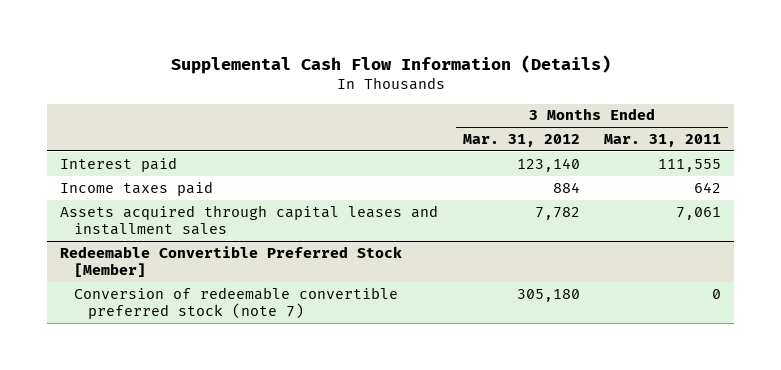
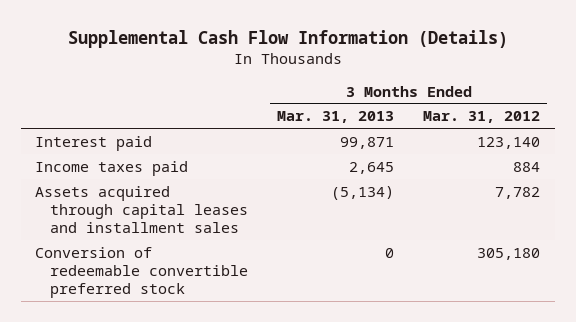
[604,133,722,147] Mar. 31, 2011 -> none
none -> [277,111,395,124] Mar. 31, 2013
[59,245,402,277] Redeemable Convertible Preferred Stock [Member] -> none
[73,286,398,319] Conversion of redeemable convertible preferred stock (note 7) -> [35,246,249,299] Conversion of redeemable convertible preferred stock

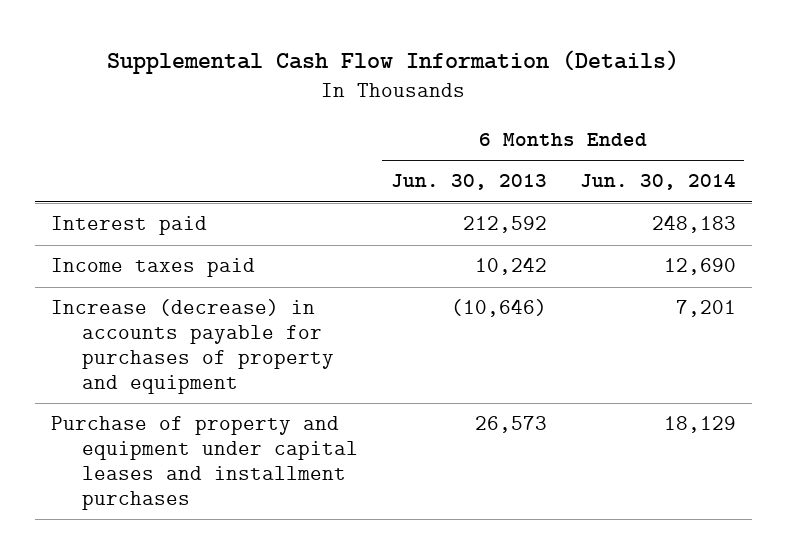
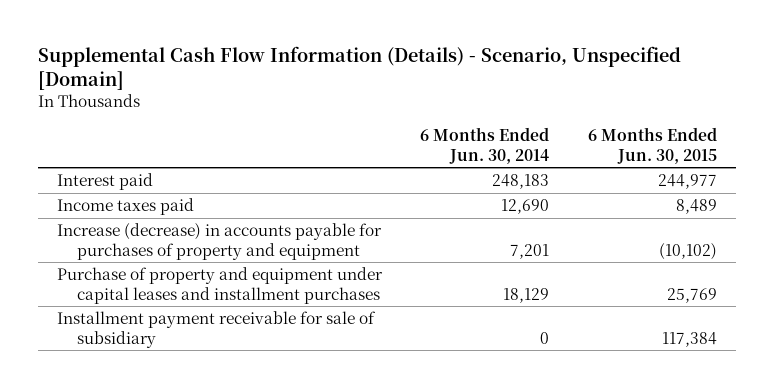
[107,49,680,74] Supplemental Cash Flow Information (Details) -> [37,46,681,91] Supplemental Cash Flow Information (Details) - Scenario, Unspecified [Domain]
[390,174,547,191] Jun. 30, 2013 -> none
none -> [587,127,717,164] 6 Months Ended Jun. 30, 2015
none -> [57,311,377,348] Installment payment receivable for sale of subsidiary

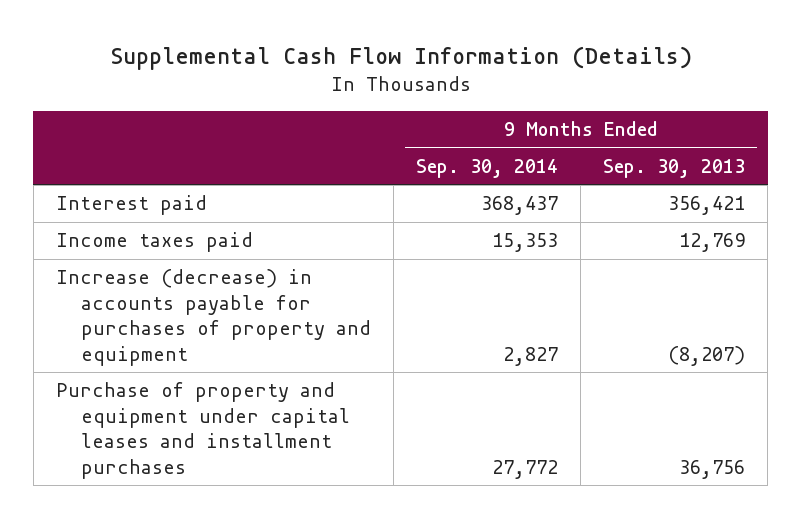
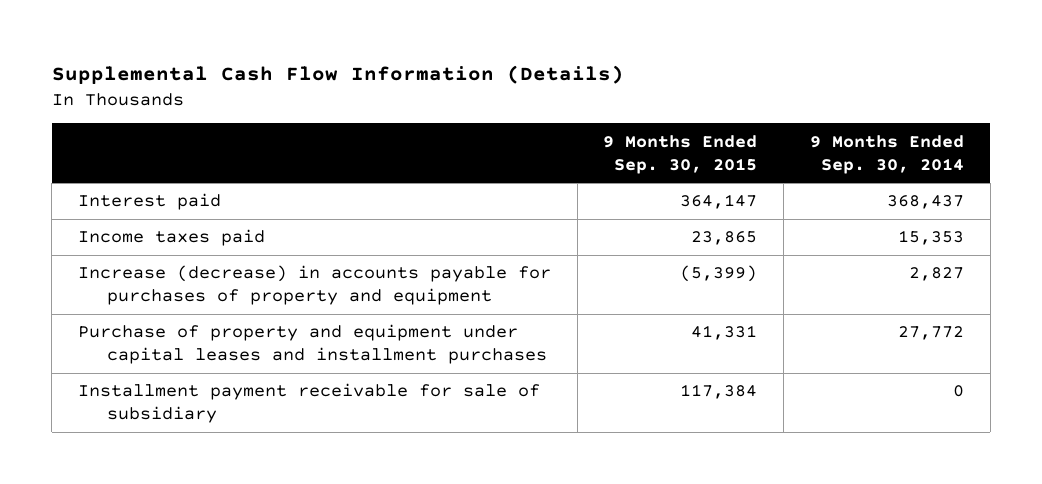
[603,158,746,178] Sep. 30, 2013 -> none
none -> [603,134,758,174] 9 Months Ended Sep. 30, 2015
none -> [77,383,540,424] Installment payment receivable for sale of subsidiary

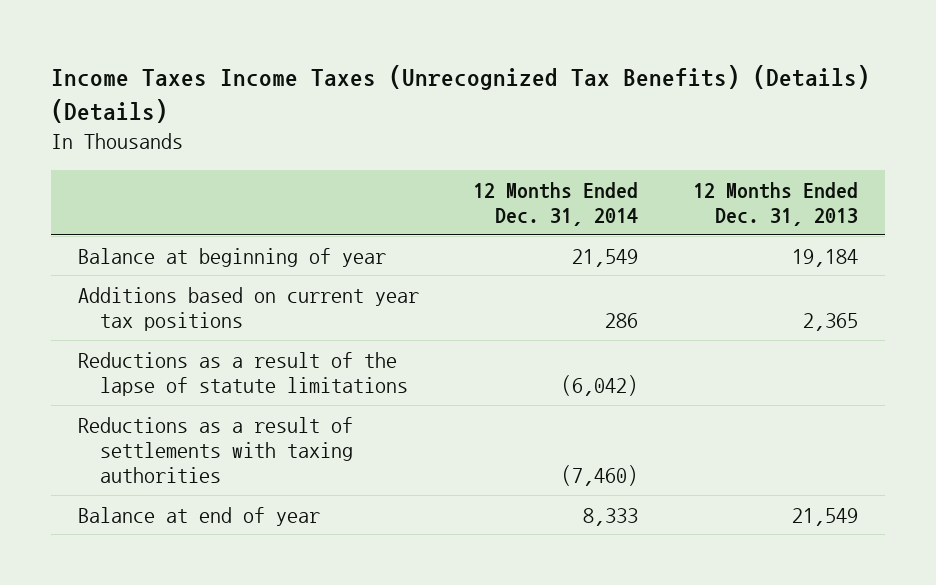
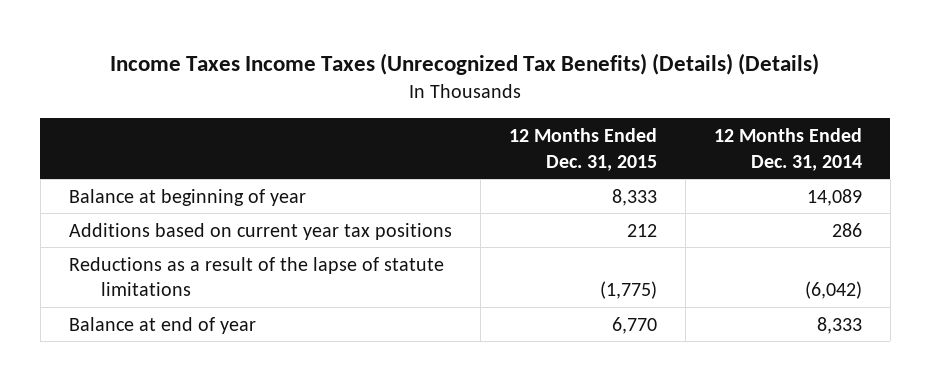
[692,181,858,227] 12 Months Ended Dec. 31, 2013 -> none
none -> [508,127,657,171] 12 Months Ended Dec. 31, 2015
[572,248,639,267] 21,549 -> [806,188,862,206] 14,089
[78,416,354,484] Reductions as a result of settlements with taxing authorities -> none

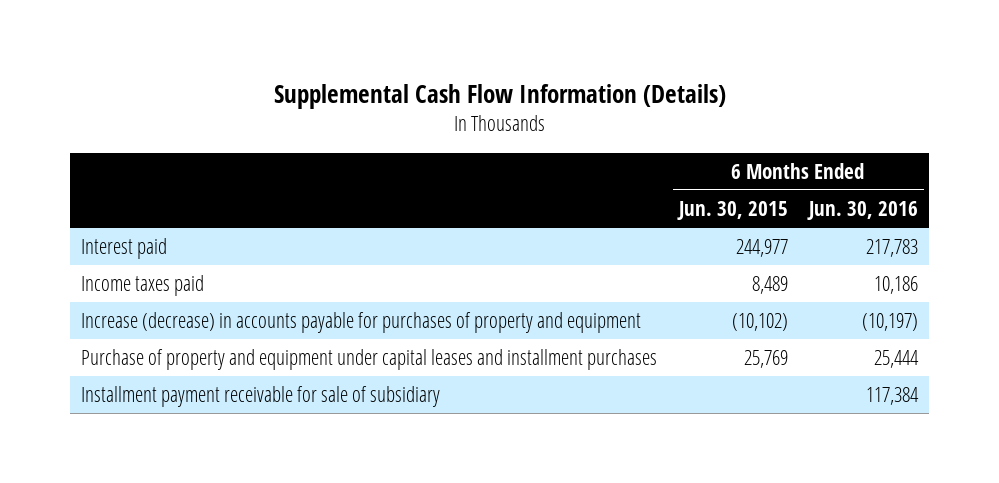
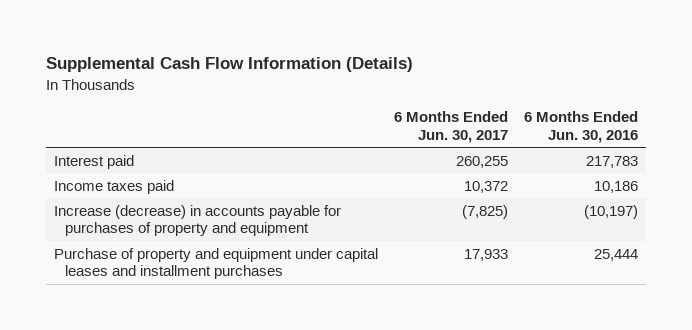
[676,201,788,221] Jun. 30, 2015 -> none
none -> [393,111,508,143] 6 Months Ended Jun. 30, 2017
[80,386,440,408] Installment payment receivable for sale of subsidiary -> none

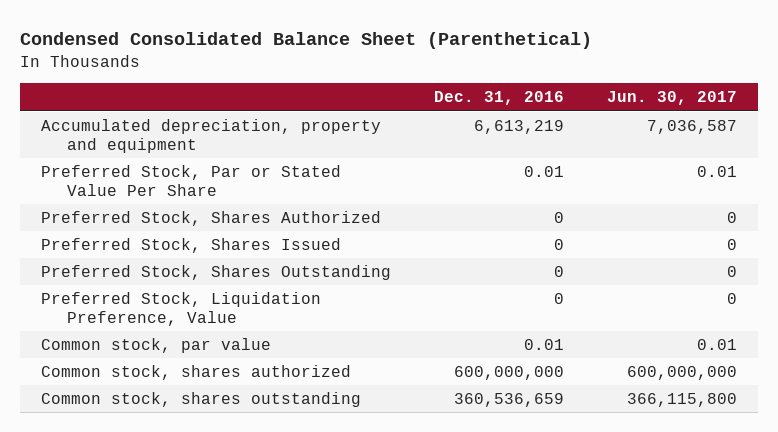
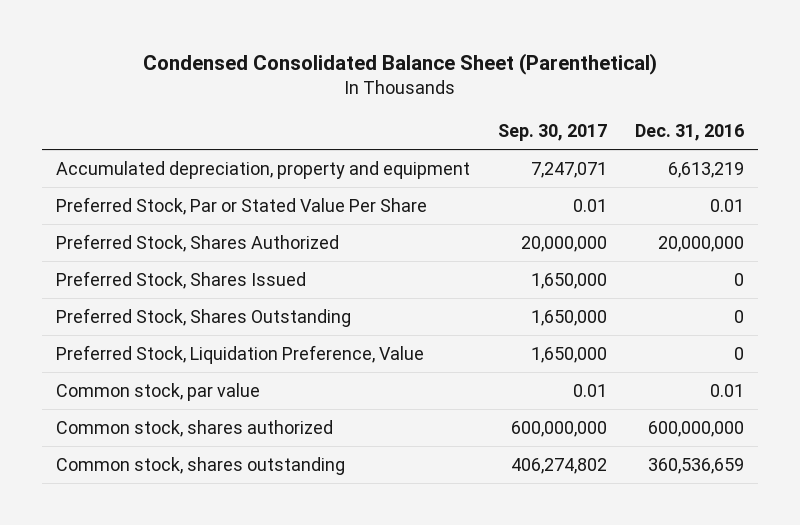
[606,91,737,106] Jun. 30, 2017 -> none
none -> [498,124,608,142] Sep. 30, 2017
[553,211,564,223] 0 -> [658,235,745,252] 20,000,000

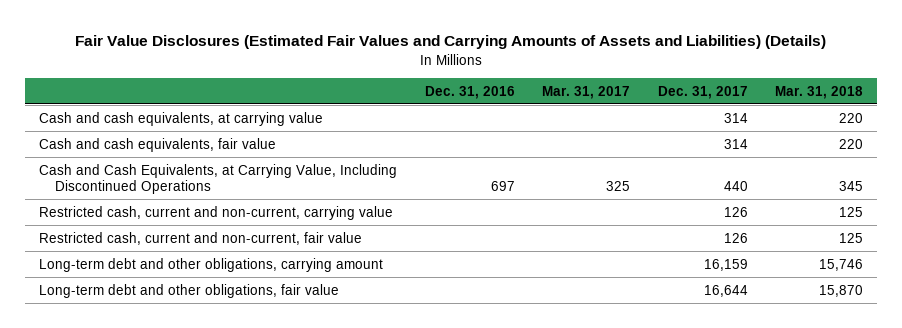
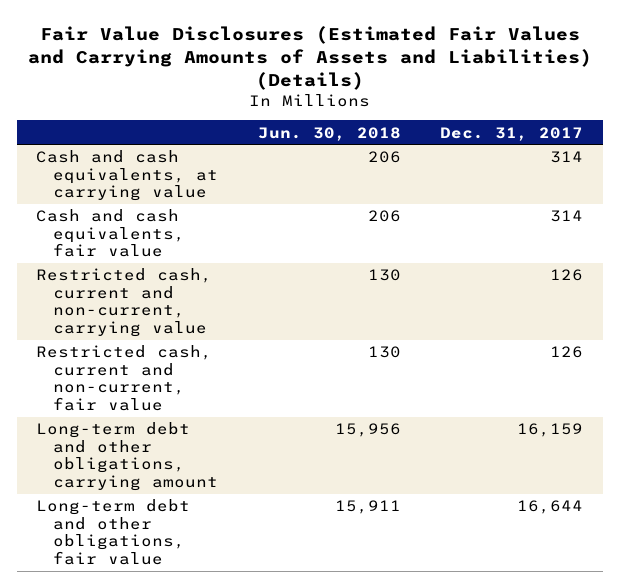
[424,85,515,99] Dec. 31, 2016 -> none
[542,85,631,99] Mar. 31, 2017 -> none
[775,85,864,99] Mar. 31, 2018 -> none
none -> [257,126,401,141] Jun. 30, 2018
[38,163,397,194] Cash and Cash Equivalents, at Carrying Value, Including Discontinued Operations -> none

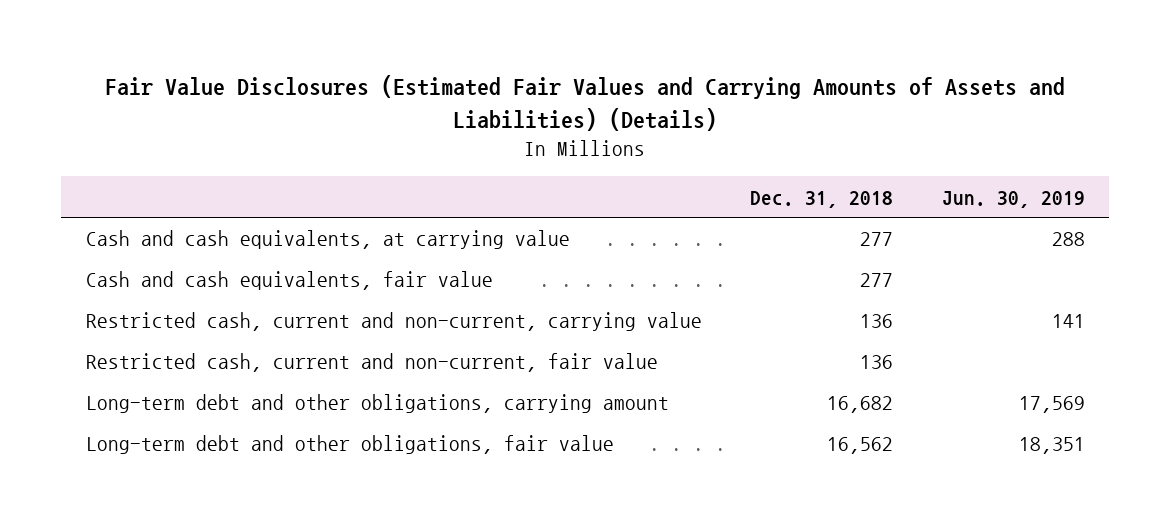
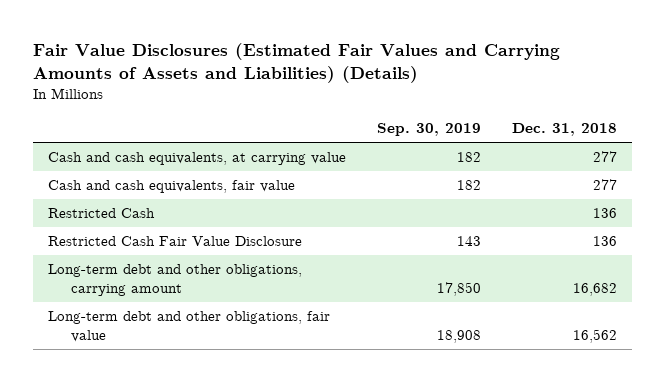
[941,190,1085,208] Jun. 30, 2019 -> none
none -> [377,123,482,137] Sep. 30, 2019
[85,312,702,332] Restricted cash, current and non-current, carrying value -> [48,208,156,219] Restricted Cash
[85,353,658,373] Restricted cash, current and non-current, fair value -> [48,236,303,247] Restricted Cash Fair Value Disclosure

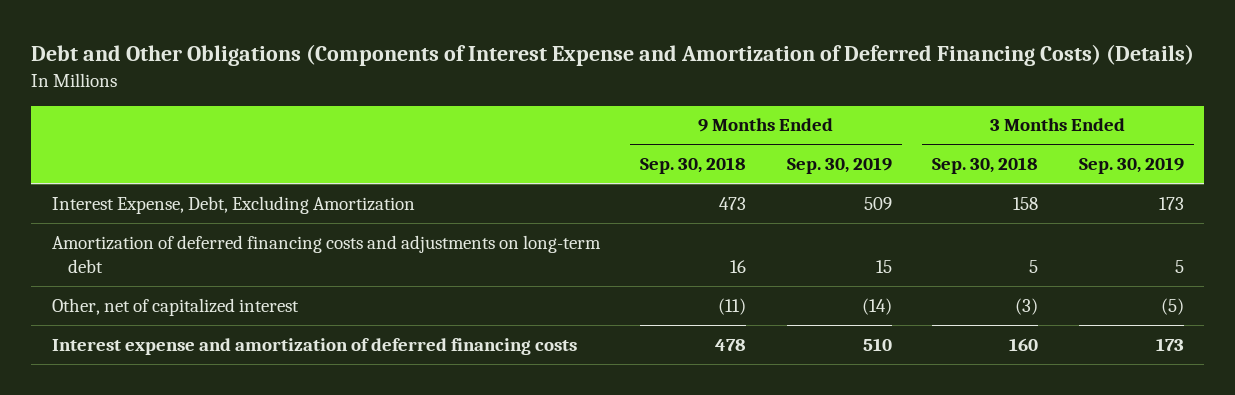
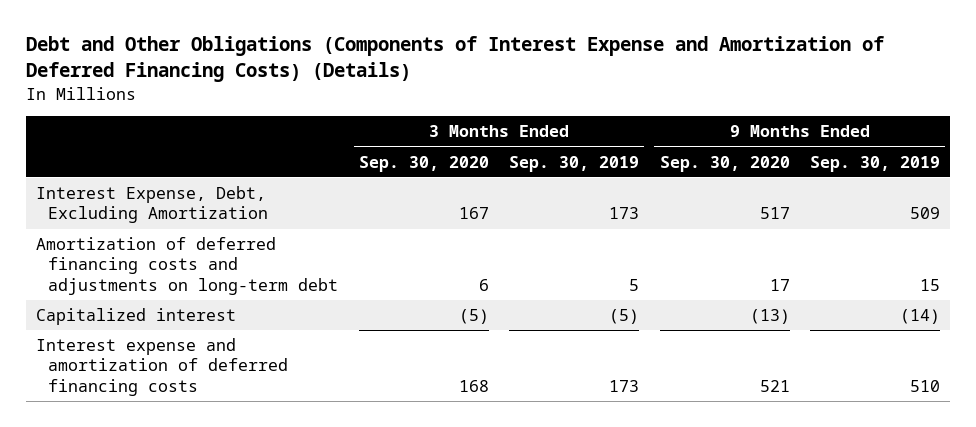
[640,157,747,175] Sep. 30, 2018 -> none
[932,157,1039,175] Sep. 30, 2018 -> none
none -> [358,155,489,172] Sep. 30, 2020
none -> [659,155,790,172] Sep. 30, 2020
[51,297,299,316] Other, net of capitalized interest -> [35,308,236,326] Capitalized interest

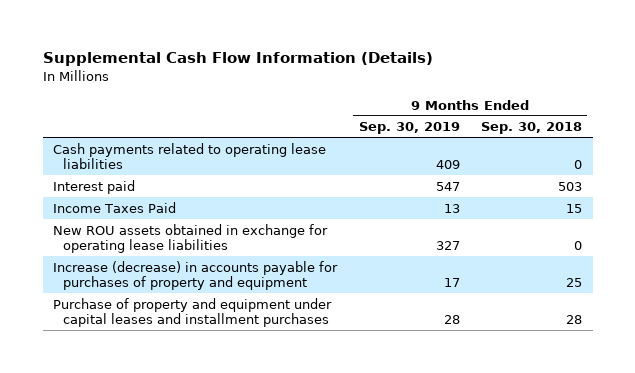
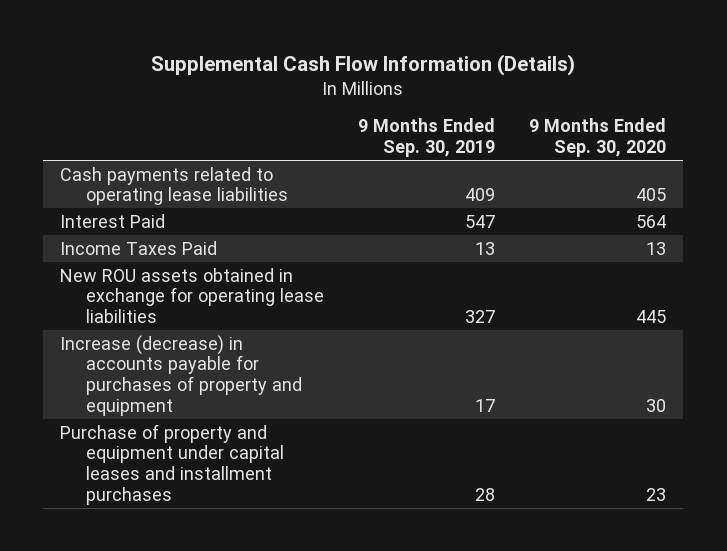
[481,122,583,135] Sep. 30, 2018 -> none
none -> [529,118,667,158] 9 Months Ended Sep. 30, 2020
[53,179,136,194] Interest paid -> [60,213,166,228] Interest Paid

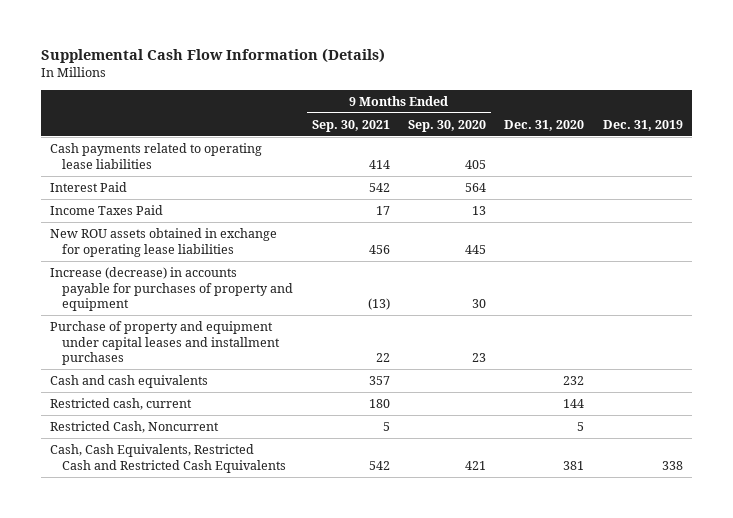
[358,118,496,158] 9 Months Ended Sep. 30, 2019 -> none
none -> [311,119,390,132] Sep. 30, 2021
none -> [504,119,585,131] Dec. 31, 2020
none -> [602,119,683,131] Dec. 31, 2019
none -> [50,374,209,388] Cash and cash equivalents
none -> [50,397,193,410] Restricted cash, current
none -> [50,420,220,433] Restricted Cash, Noncurrent
none -> [50,443,287,473] Cash, Cash Equivalents, Restricted Cash and Restricted Cash Equivalents

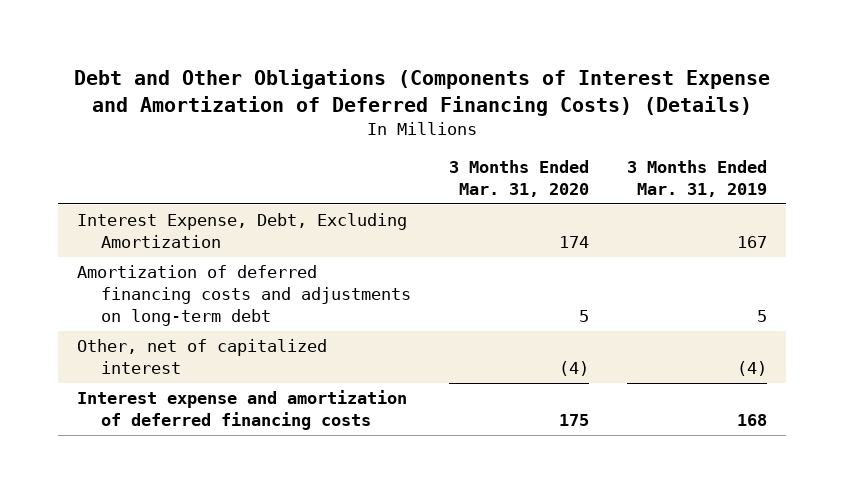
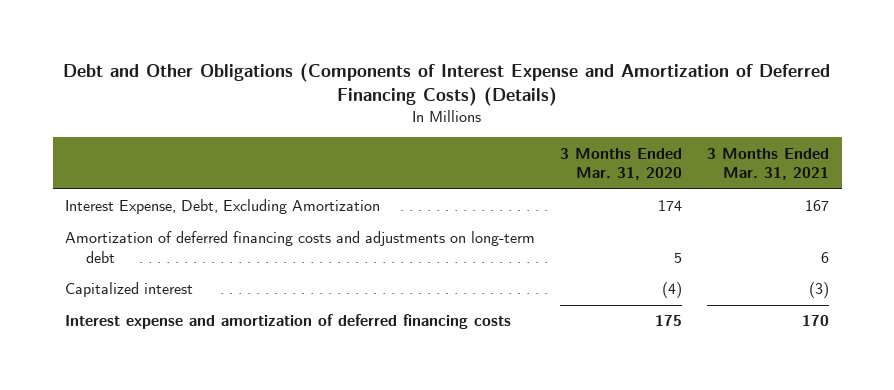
[627,160,768,198] 3 Months Ended Mar. 31, 2019 -> none
none -> [707,147,830,181] 3 Months Ended Mar. 31, 2021
[77,339,328,375] Other, net of capitalized interest -> none
none -> [65,282,194,298] Capitalized interest

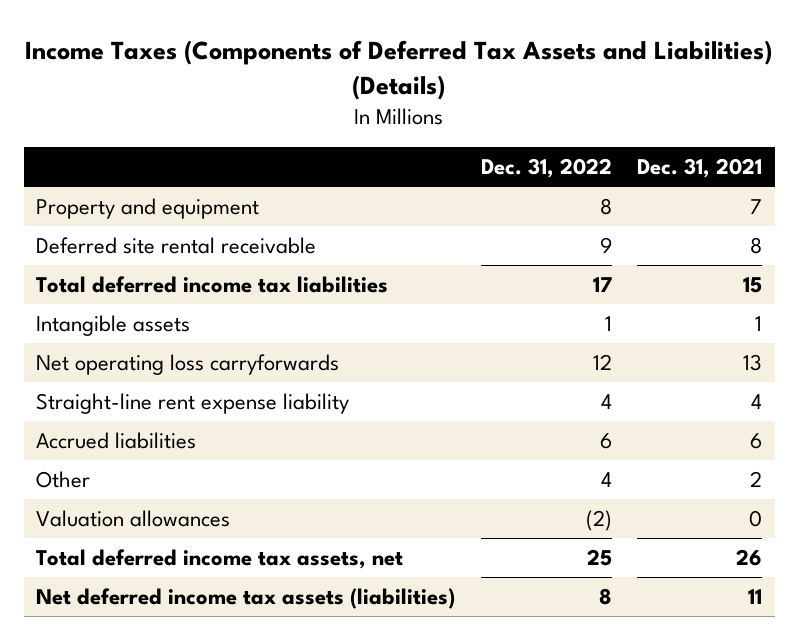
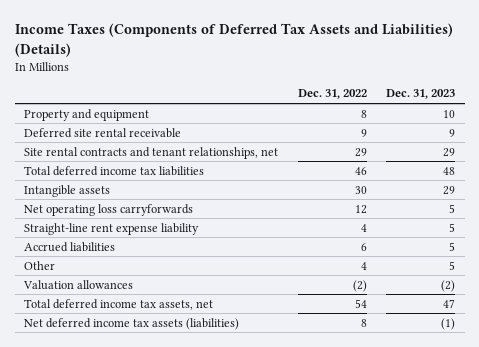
[636,157,762,178] Dec. 31, 2021 -> none
none -> [385,89,455,100] Dec. 31, 2023
none -> [24,146,279,159] Site rental contracts and tenant relationships, net
[592,277,612,293] 17 -> [354,166,367,175] 46
[604,316,612,332] 1 -> [354,185,367,194] 30
[586,549,612,567] 25 -> [354,298,367,308] 54

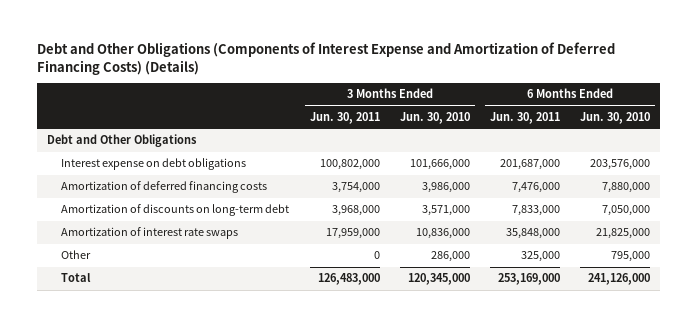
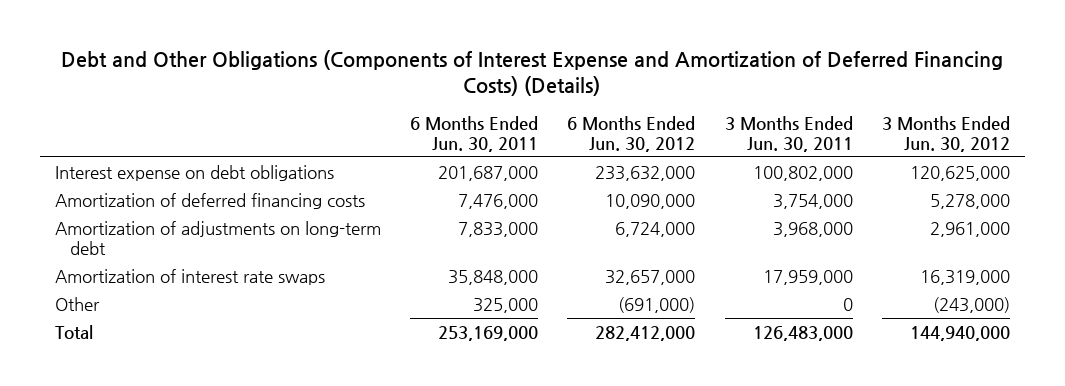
[399,112,470,125] Jun. 30, 2010 -> none
[580,112,651,125] Jun. 30, 2010 -> none
none -> [567,115,696,152] 6 Months Ended Jun. 30, 2012
none -> [882,115,1011,152] 3 Months Ended Jun. 30, 2012
[47,134,198,148] Debt and Other Obligations -> none
[61,204,290,217] Amortization of discounts on long-term debt -> [54,220,381,255] Amortization of adjustments on long-term debt

